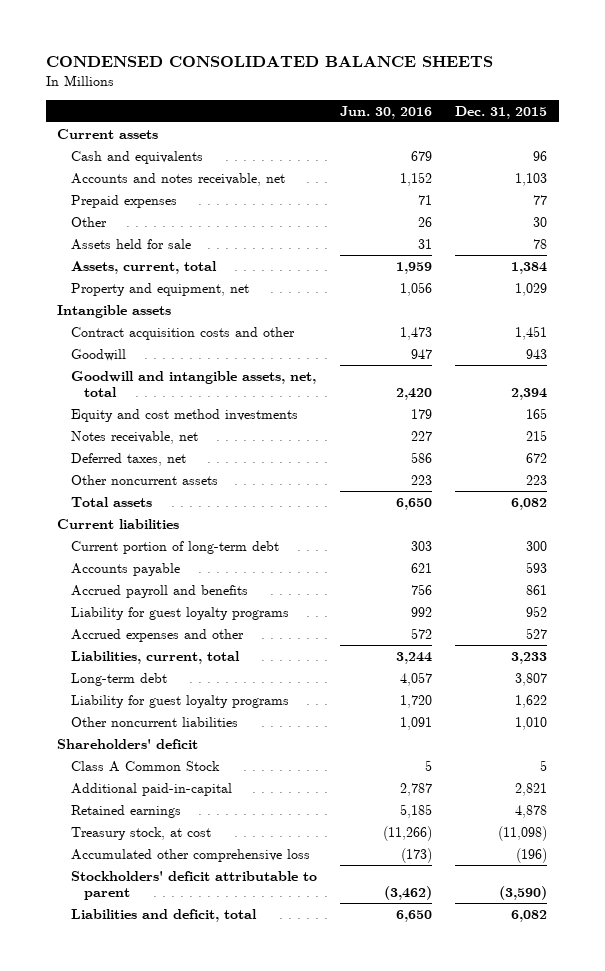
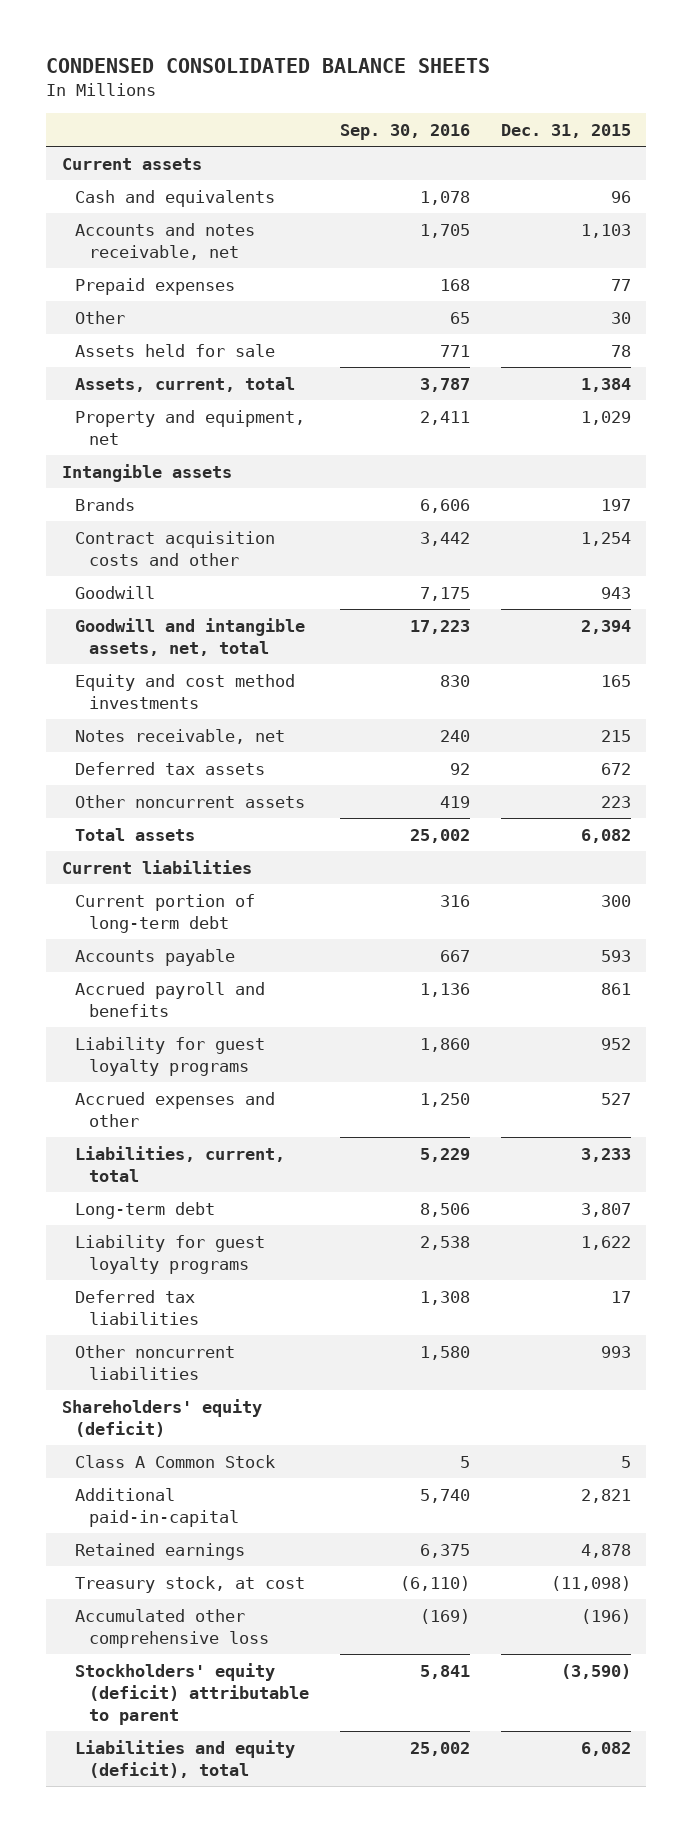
[339,105,432,119] Jun. 30, 2016 -> none
none -> [340,123,471,140] Sep. 30, 2016
none -> [75,497,136,511] Brands
[515,325,548,340] 1,451 -> [580,531,631,546] 1,254
[70,452,186,466] Deferred taxes, net -> [75,761,266,775] Deferred tax assets
none -> [75,1289,200,1325] Deferred tax liabilities
[515,716,548,730] 1,010 -> [600,1345,631,1358] 993
[57,738,199,749] Shareholders' deficit -> [61,1398,262,1437] Shareholders' equity (deficit)
[70,870,317,901] Stockholders' deficit attributable to parent -> [75,1662,310,1725] Stockholders' equity (deficit) attributable to parent
[70,908,257,922] Liabilities and deficit, total -> [75,1739,296,1778] Liabilities and equity (deficit), total

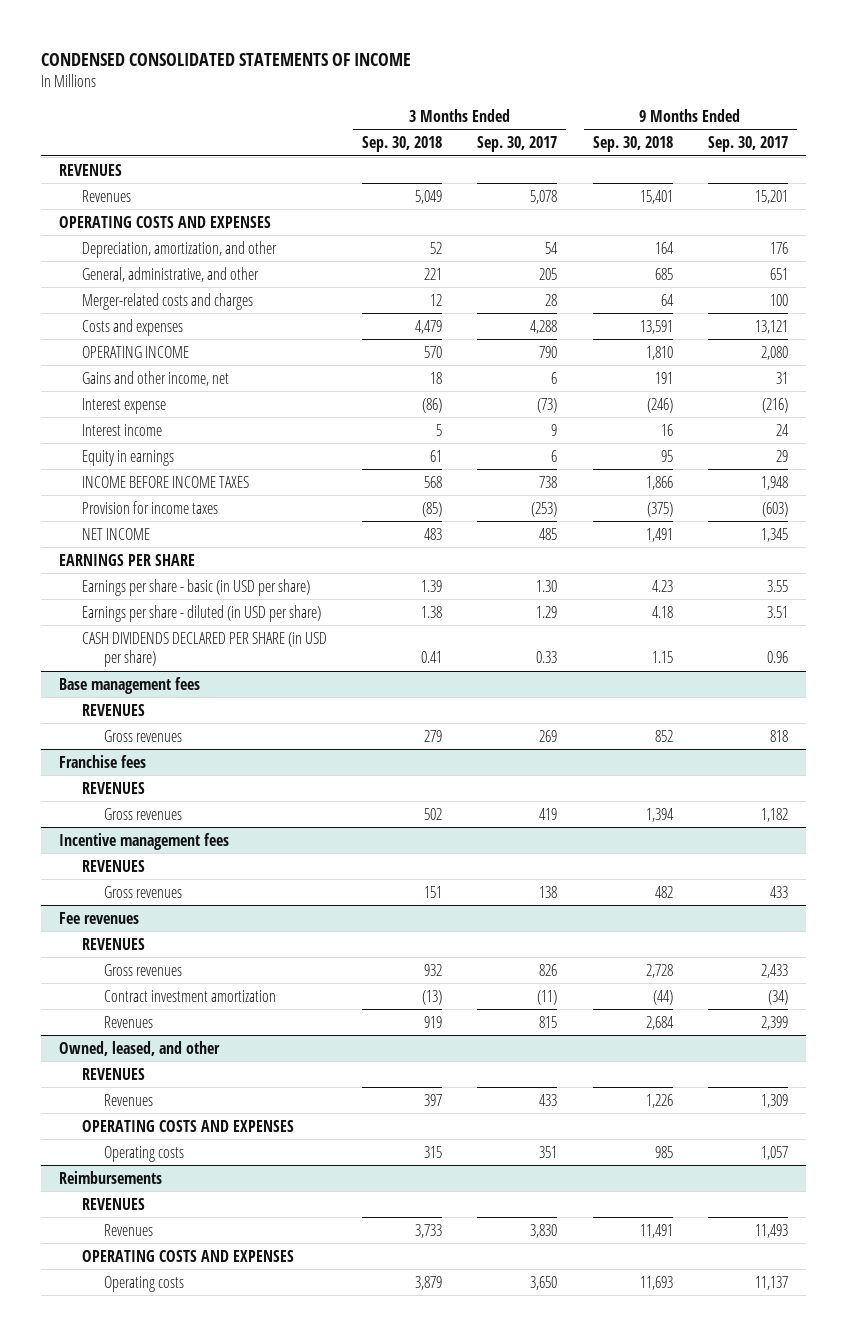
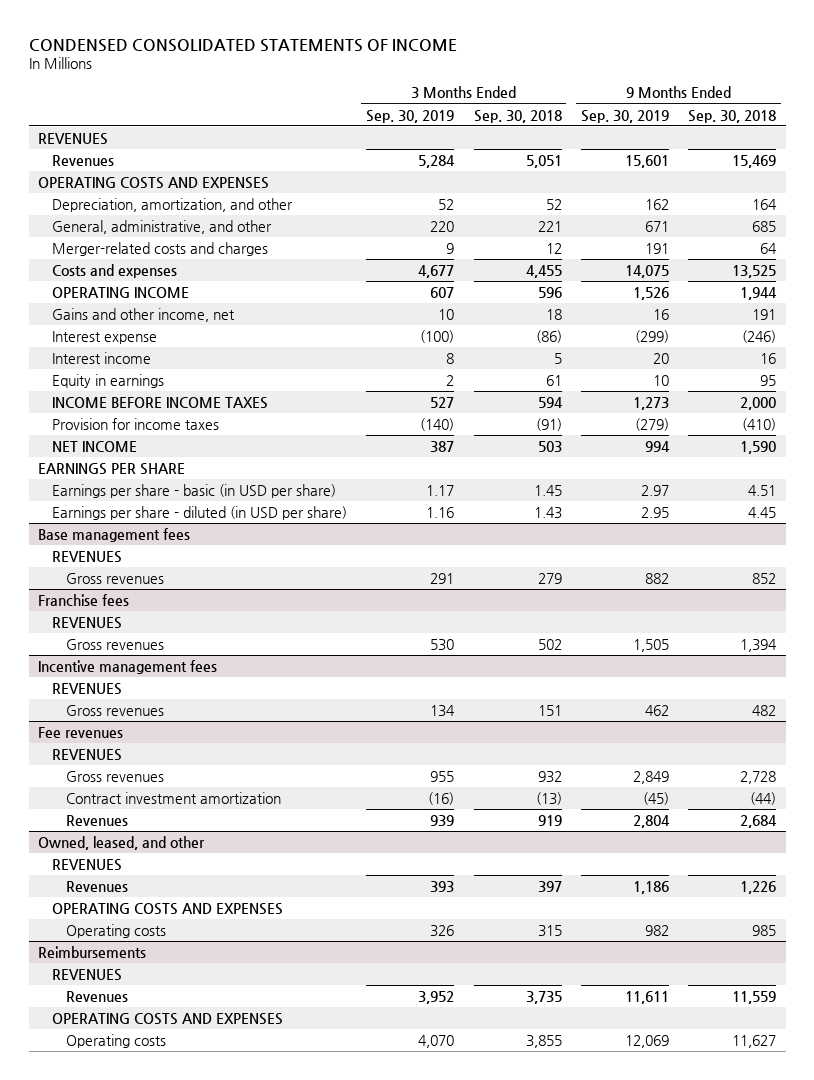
[477,136,558,153] Sep. 30, 2017 -> none
[707,136,788,153] Sep. 30, 2017 -> none
none -> [366,109,455,123] Sep. 30, 2019
none -> [580,109,669,123] Sep. 30, 2019
[414,189,442,204] 5,049 -> [525,154,562,168] 5,051
[639,189,673,204] 15,401 -> [732,154,777,168] 15,469
[414,319,442,334] 4,479 -> [525,264,562,278] 4,455
[639,319,673,334] 13,591 -> [732,264,777,278] 13,525
[423,345,442,358] 570 -> [537,286,562,298] 596
[645,345,673,360] 1,810 -> [740,286,778,300] 1,944
[423,475,442,488] 568 -> [537,396,563,408] 594
[645,475,673,490] 1,866 -> [740,396,777,410] 2,000
[421,501,442,517] (85) -> [535,417,562,431] (91)
[646,501,673,517] (375) -> [742,417,777,431] (410)
[423,527,442,540] 483 -> [537,440,562,452] 503
[645,527,673,542] 1,491 -> [740,440,777,454] 1,590
[81,631,327,668] CASH DIVIDENDS DECLARED PER SHARE (in USD per share) -> none
[420,579,442,592] 1.39 -> [533,484,562,496] 1.45
[651,579,673,592] 4.23 -> [748,484,777,496] 4.51
[420,605,442,618] 1.38 -> [533,506,562,519] 1.43
[651,605,673,618] 4.18 -> [748,506,777,518] 4.45
[414,1223,442,1238] 3,733 -> [525,990,562,1004] 3,735
[639,1223,673,1238] 11,491 -> [732,990,777,1004] 11,559
[414,1275,442,1290] 3,879 -> [525,1034,562,1048] 3,855
[639,1275,673,1290] 11,693 -> [732,1034,777,1048] 11,627

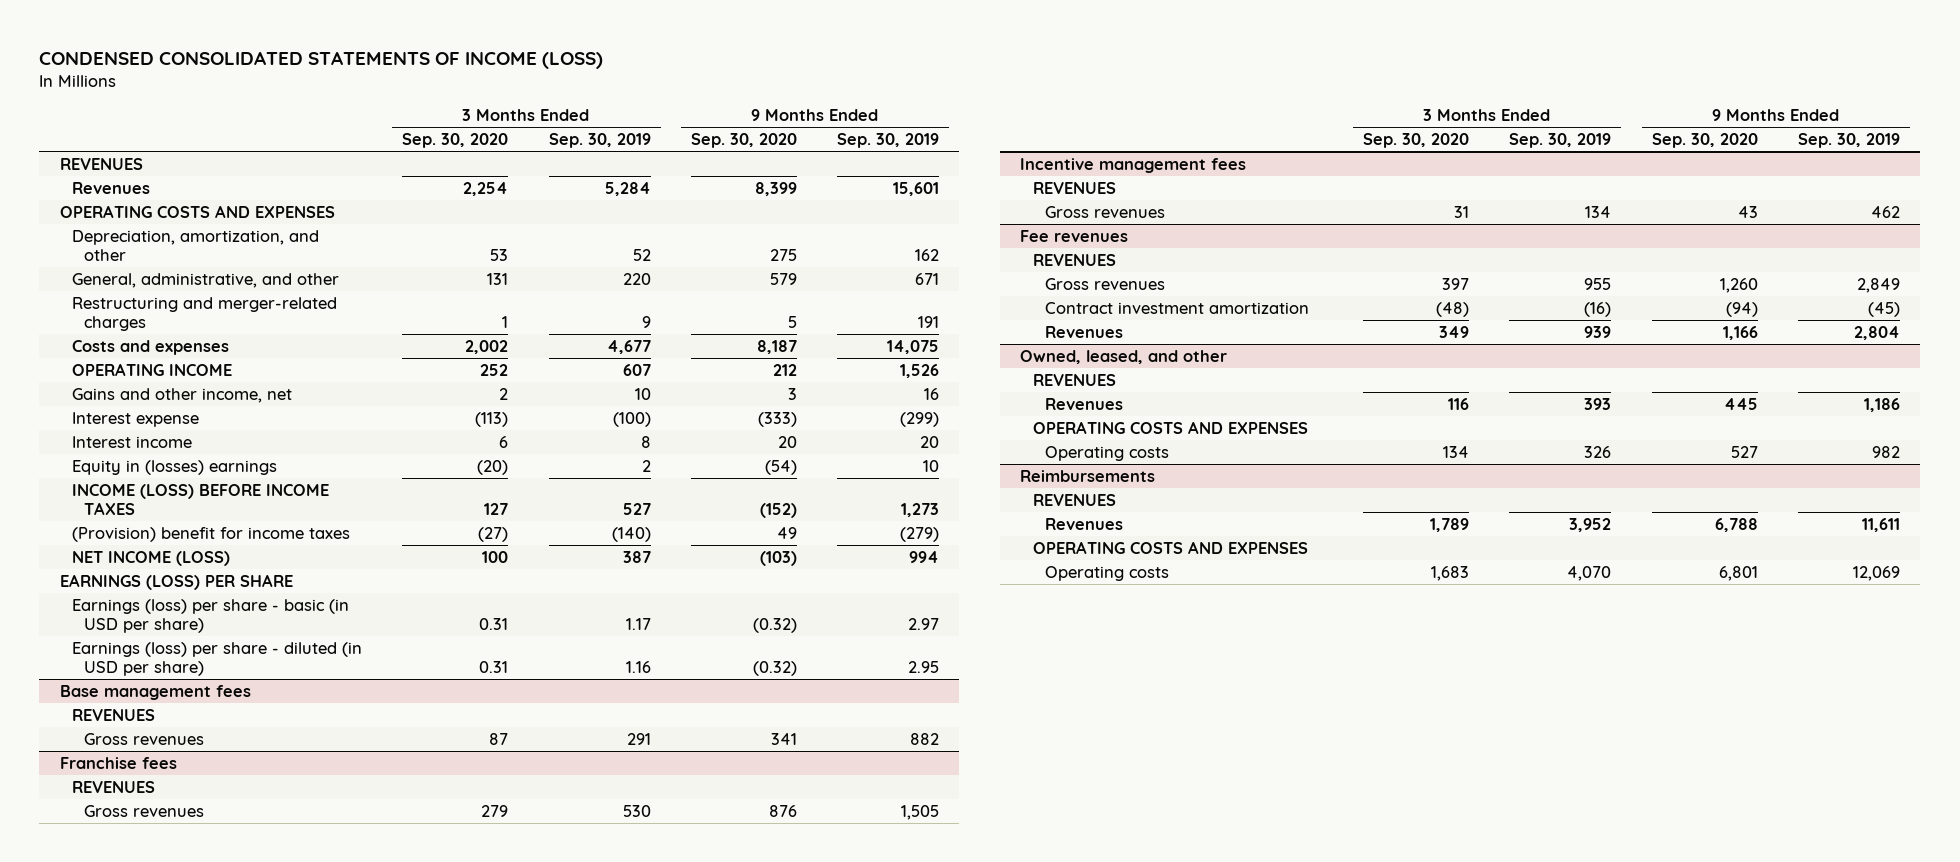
[28,38,457,52] CONDENSED CONSOLIDATED STATEMENTS OF INCOME -> [39,50,604,69] CONDENSED CONSOLIDATED STATEMENTS OF INCOME (LOSS)
[473,109,562,123] Sep. 30, 2018 -> none
[688,109,777,123] Sep. 30, 2018 -> none
none -> [402,133,509,149] Sep. 30, 2020
none -> [690,133,797,149] Sep. 30, 2020
[51,241,268,256] Merger-related costs and charges -> [71,296,337,331] Restructuring and merger-related charges
[51,373,164,388] Equity in earnings -> [71,459,277,475] Equity in (losses) earnings
[51,396,268,409] INCOME BEFORE INCOME TAXES -> [71,483,329,515] INCOME (LOSS) BEFORE INCOME TAXES
[51,417,219,430] Provision for income taxes -> [71,526,350,542] (Provision) benefit for income taxes
[51,440,137,452] NET INCOME -> [71,550,230,566] NET INCOME (LOSS)
[38,462,186,475] EARNINGS PER SHARE -> [59,573,293,590] EARNINGS (LOSS) PER SHARE
[51,483,336,498] Earnings per share - basic (in USD per share) -> [71,598,349,633] Earnings (loss) per share - basic (in USD per share)
[51,505,347,520] Earnings per share - diluted (in USD per share) -> [71,641,362,676] Earnings (loss) per share - diluted (in USD per share)

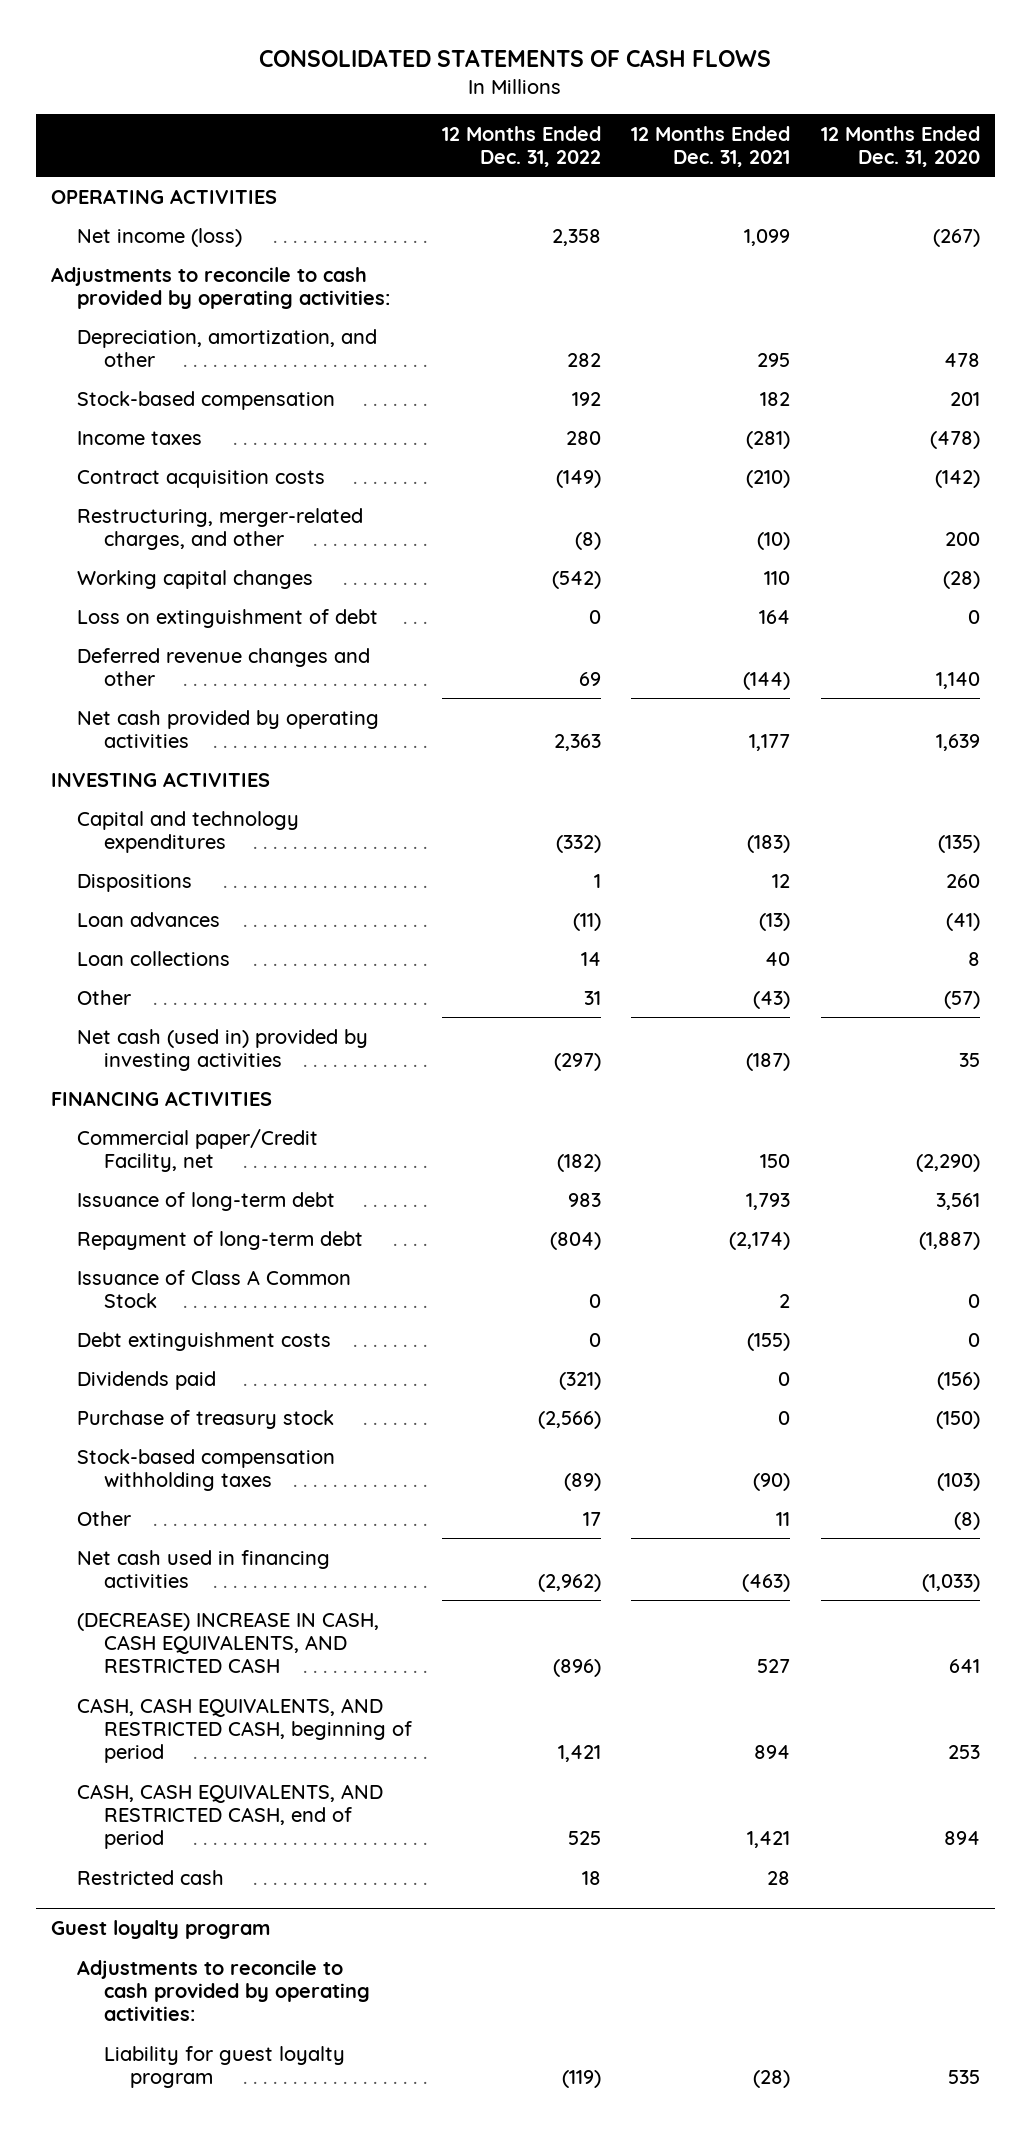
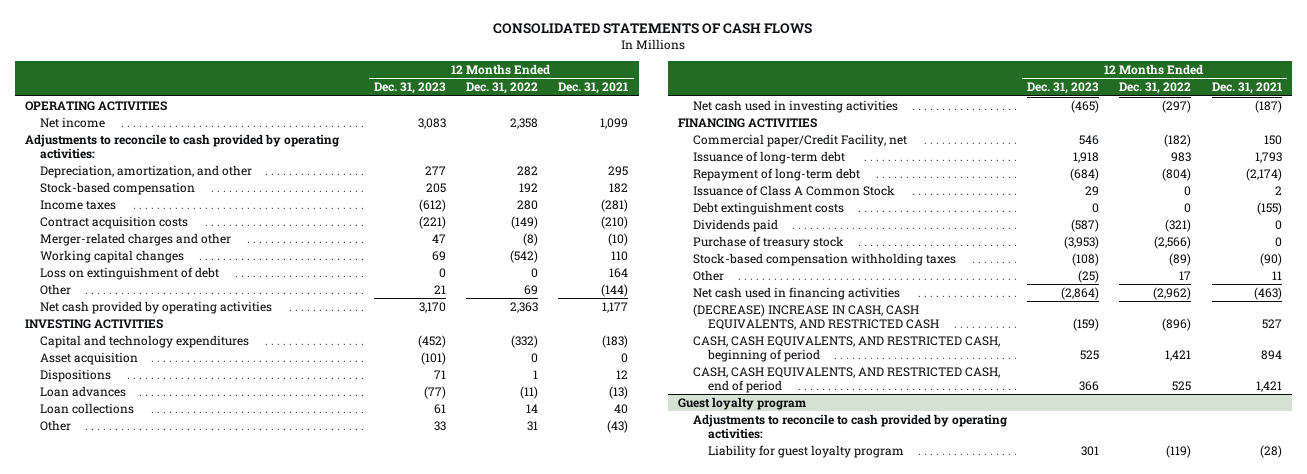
[820,125,980,167] 12 Months Ended Dec. 31, 2020 -> none
none -> [374,82,447,95] Dec. 31, 2023
[77,227,243,247] Net income (loss) -> [39,116,105,128] Net income
[77,507,364,550] Restructuring, merger-related charges, and other -> [39,232,231,246] Merger-related charges and other
[77,647,371,686] Deferred revenue changes and other -> [39,283,71,295] Other
none -> [39,351,138,365] Asset acquisition
[77,1028,369,1071] Net cash (used in) provided by investing activities -> [693,99,899,113] Net cash used in investing activities
[77,1869,225,1885] Restricted cash -> none

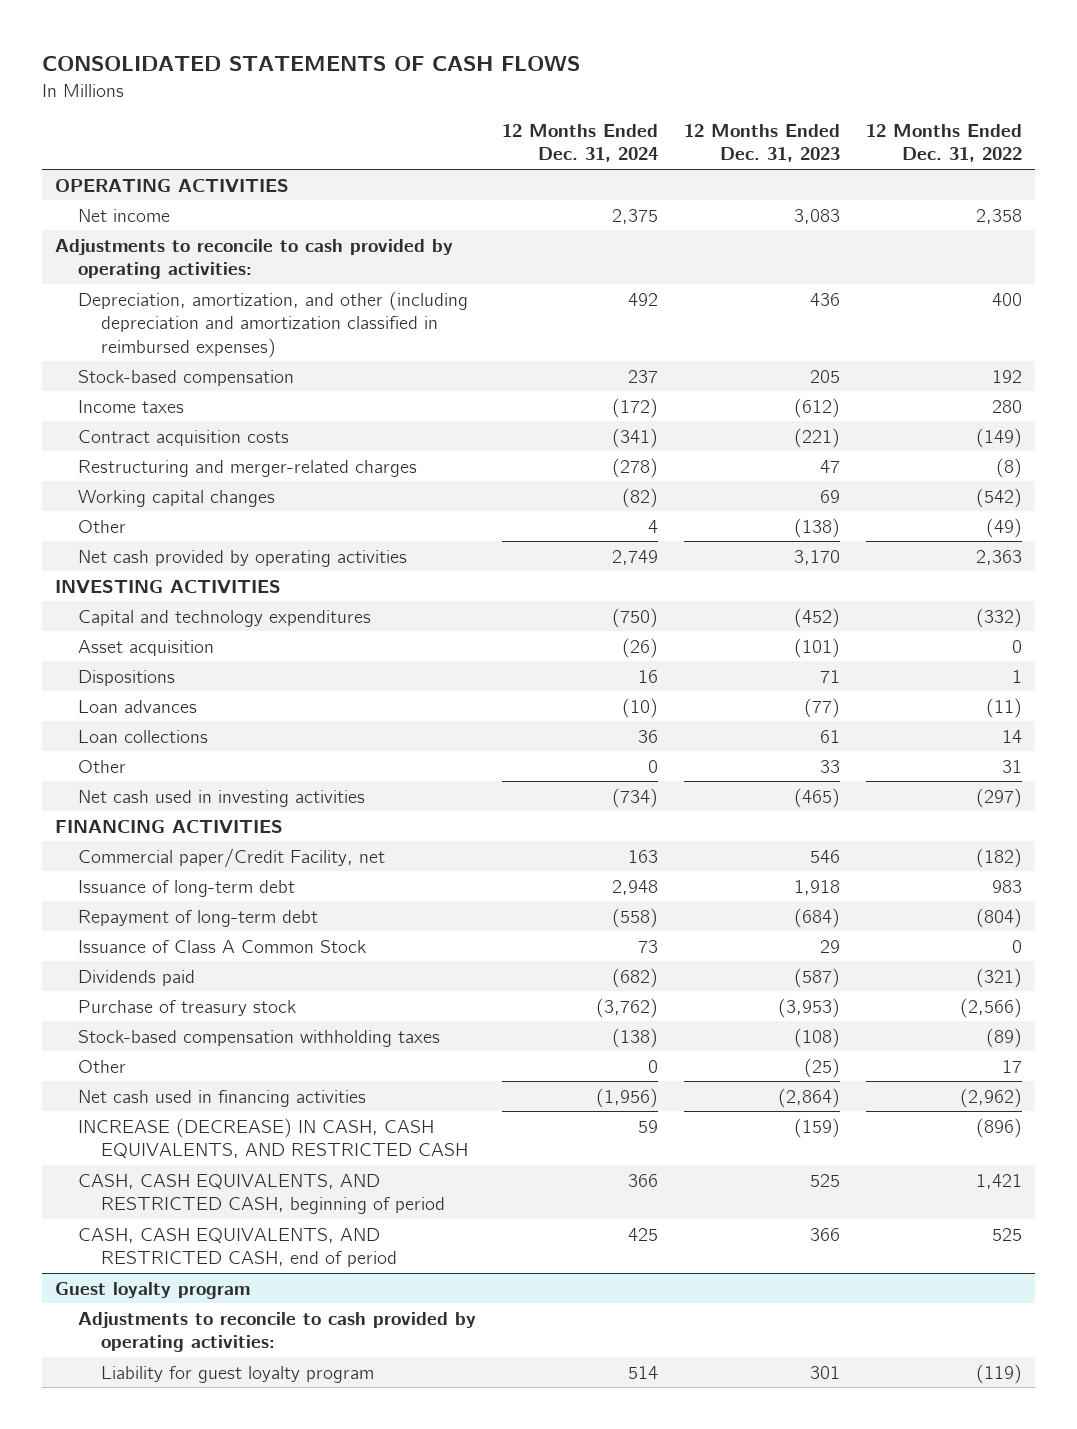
[558,82,629,95] Dec. 31, 2021 -> none
none -> [502,123,659,163] 12 Months Ended Dec. 31, 2024
[39,164,252,178] Depreciation, amortization, and other -> [78,290,469,358] Depreciation, amortization, and other (including depreciation and amortization classified in reimbursed expenses)
[425,165,447,175] 277 -> [809,292,840,306] 436
[517,165,539,176] 282 -> [991,292,1022,306] 400
[39,232,231,246] Merger-related charges and other -> [78,459,418,477] Restructuring and merger-related charges
[39,266,219,280] Loss on extinguishment of debt -> none
[434,284,447,294] 21 -> [793,517,840,538] (138)
[524,284,539,295] 69 -> [985,517,1022,538] (49)
[693,201,845,215] Debt extinguishment costs -> none
[693,303,939,330] (DECREASE) INCREASE IN CASH, CASH EQUIVALENTS, AND RESTRICTED CASH -> [78,1117,468,1160] INCREASE (DECREASE) IN CASH, CASH EQUIVALENTS, AND RESTRICTED CASH

